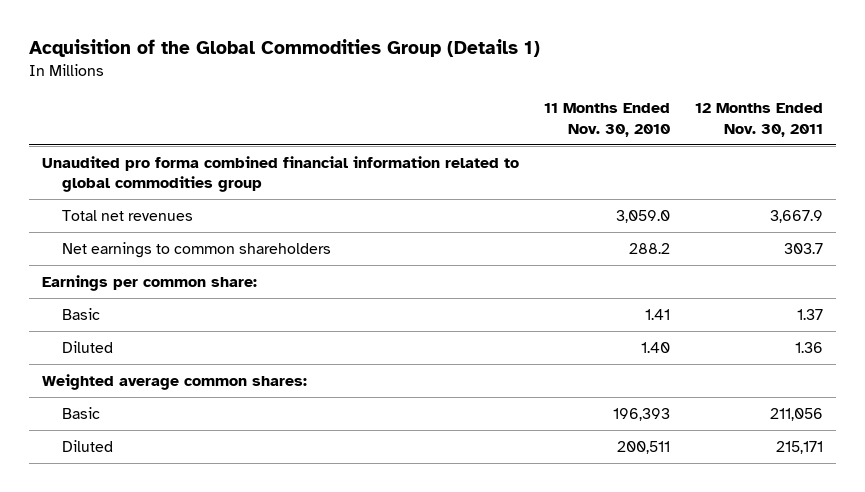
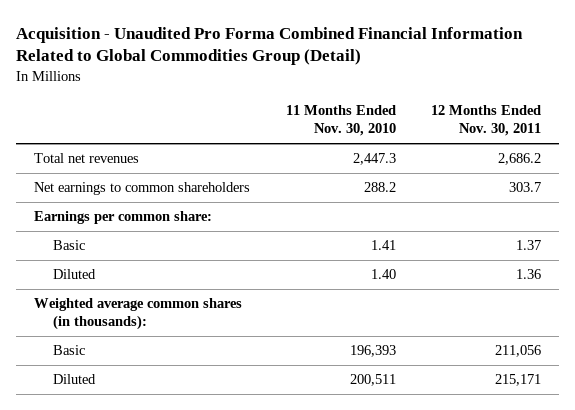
[29,39,541,58] Acquisition of the Global Commodities Group (Details 1) -> [15,26,523,66] Acquisition - Unaudited Pro Forma Combined Financial Information Related to Global Commodities Group (Detail)
[41,155,519,193] Unaudited pro forma combined financial information related to global commodities group -> none
[616,209,671,223] 3,059.0 -> [352,153,396,166] 2,447.3
[770,209,824,223] 3,667.9 -> [498,153,542,166] 2,686.2
[41,373,307,390] Weighted average common shares: -> [33,298,242,331] Weighted average common shares (in thousands):

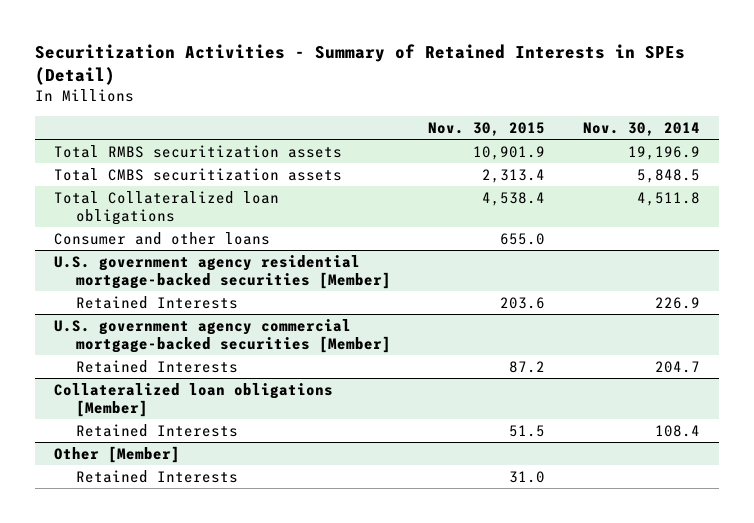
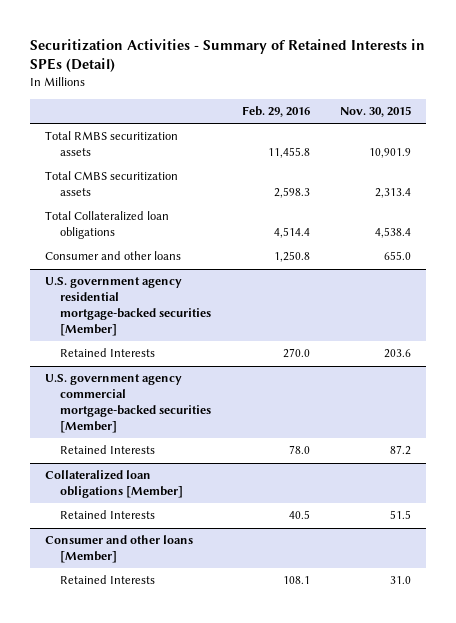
[583,121,701,136] Nov. 30, 2014 -> none
none -> [241,106,310,118] Feb. 29, 2016
[54,445,181,463] Other [Member] -> [45,535,194,564] Consumer and other loans [Member]

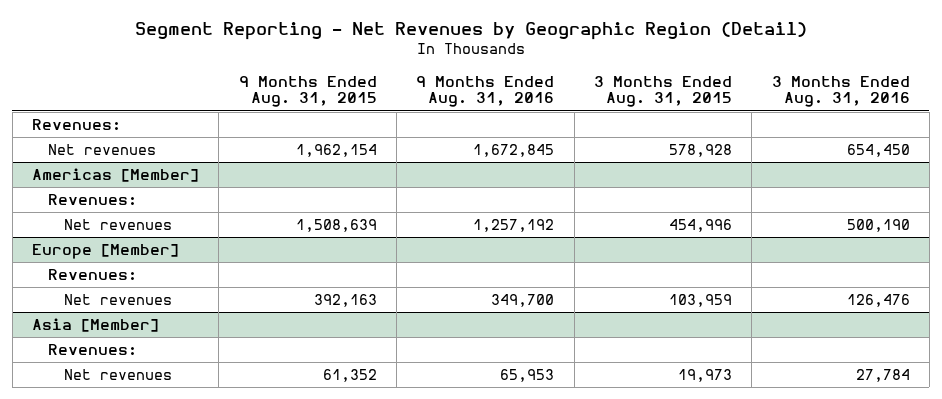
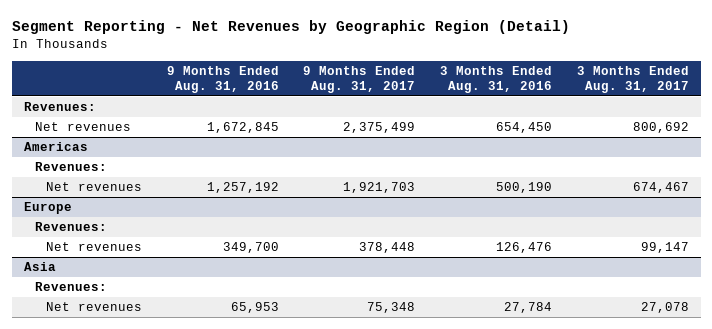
[238,75,377,108] 9 Months Ended Aug. 31, 2015 -> none
[594,75,733,108] 3 Months Ended Aug. 31, 2015 -> none
none -> [303,65,416,93] 9 Months Ended Aug. 31, 2017
none -> [576,65,689,93] 3 Months Ended Aug. 31, 2017
[32,168,200,183] Americas [Member] -> [23,142,88,152] Americas
[32,244,180,260] Europe [Member] -> [23,202,72,215] Europe
[32,318,160,333] Asia [Member] -> [23,262,56,272] Asia

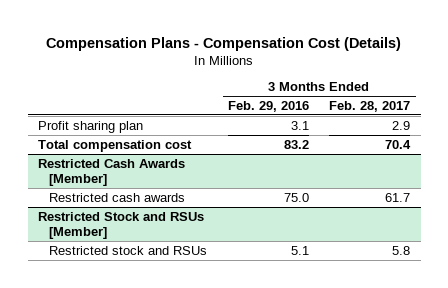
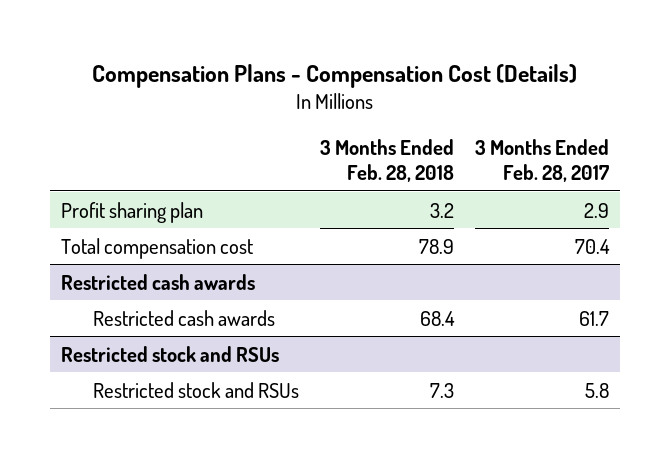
[227,100,309,112] Feb. 29, 2016 -> none
none -> [319,139,454,182] 3 Months Ended Feb. 28, 2018
[37,158,185,186] Restricted Cash Awards [Member] -> [60,273,255,290] Restricted cash awards
[37,211,204,239] Restricted Stock and RSUs [Member] -> [60,345,279,362] Restricted stock and RSUs

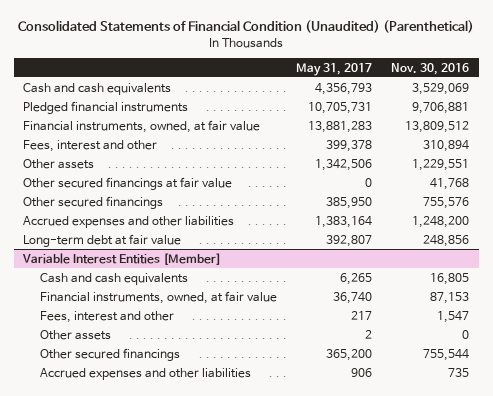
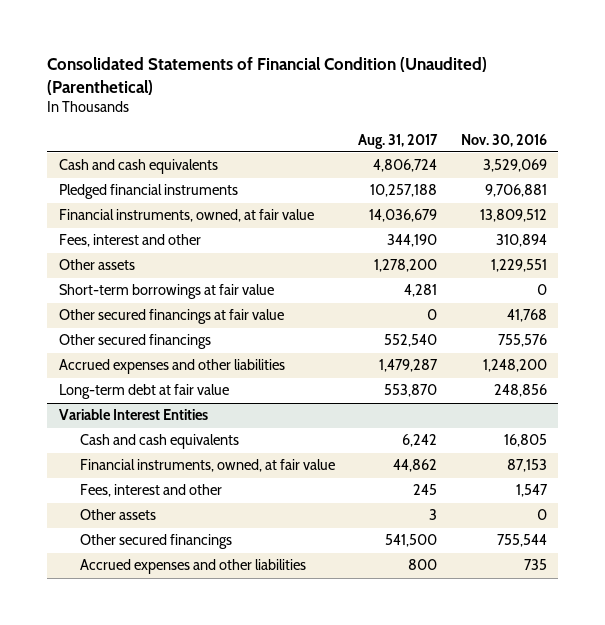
[296,62,373,76] May 31, 2017 -> none
none -> [358,133,439,149] Aug. 31, 2017
none -> [58,284,274,300] Short-term borrowings at fair value
[22,252,222,265] Variable Interest Entities [Member] -> [58,409,208,421] Variable Interest Entities

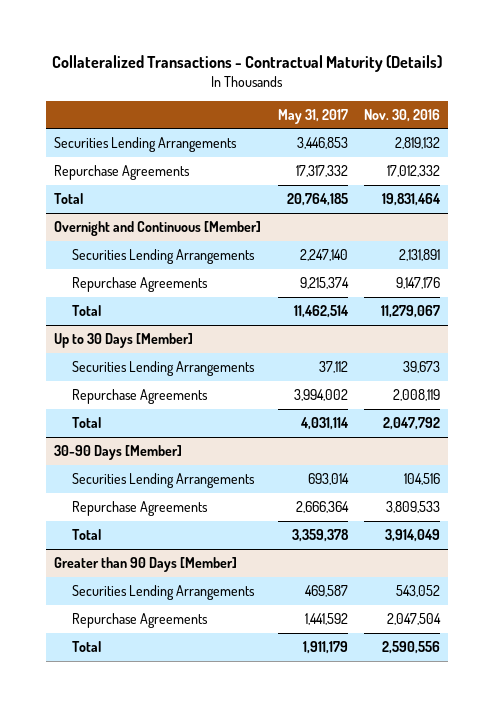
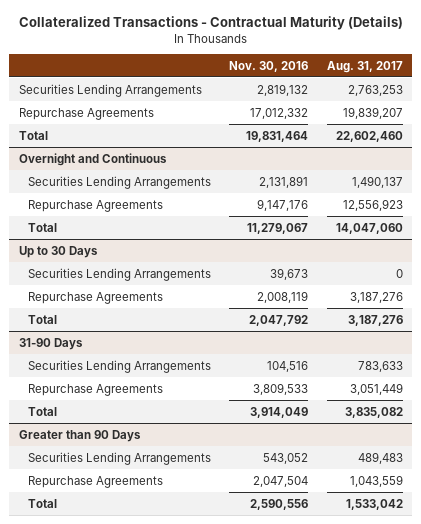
[277,108,348,124] May 31, 2017 -> none
none -> [326,60,403,73] Aug. 31, 2017
[54,220,262,236] Overnight and Continuous [Member] -> [18,152,167,166] Overnight and Continuous
[54,332,194,348] Up to 30 Days [Member] -> [18,245,98,258] Up to 30 Days
[54,444,183,460] 30-90 Days [Member] -> [18,337,83,350] 31-90 Days
[54,556,238,572] Greater than 90 Days [Member] -> [18,429,141,442] Greater than 90 Days

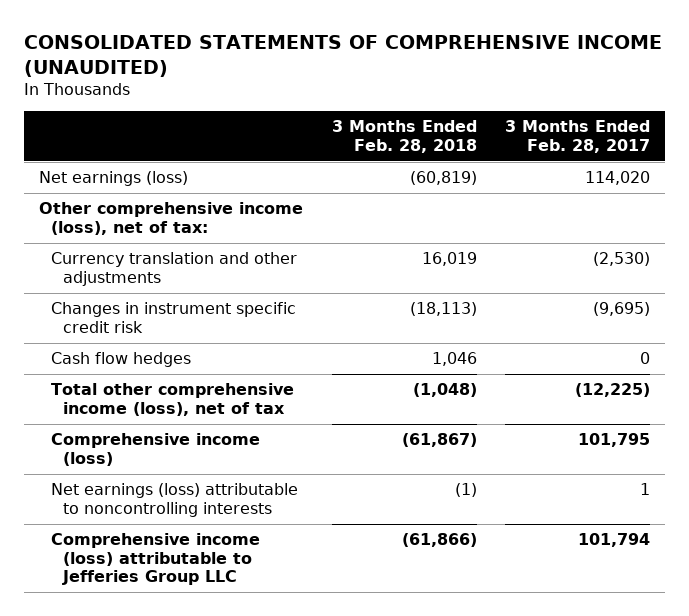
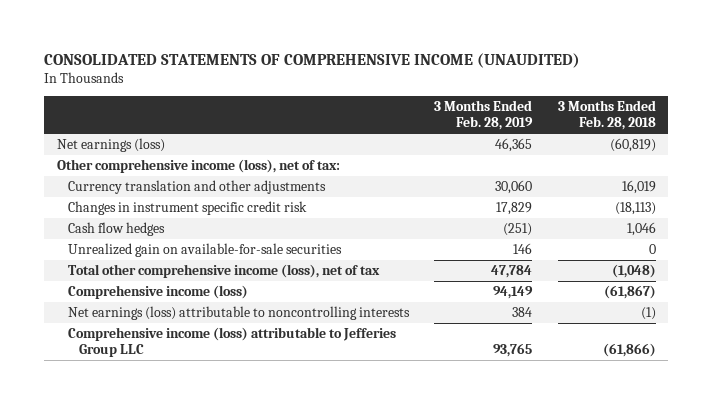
[505,120,651,153] 3 Months Ended Feb. 28, 2017 -> none
none -> [434,100,534,131] 3 Months Ended Feb. 28, 2019
none -> [68,243,343,258] Unrealized gain on available-for-sale securities

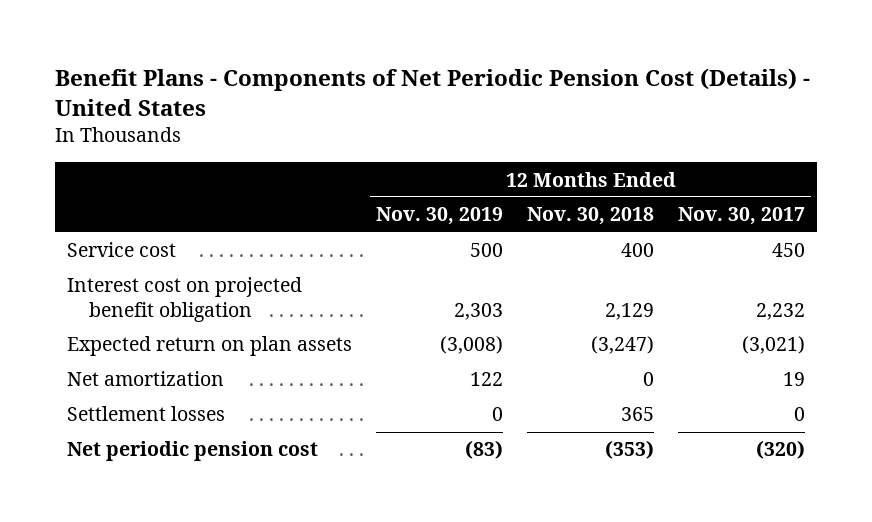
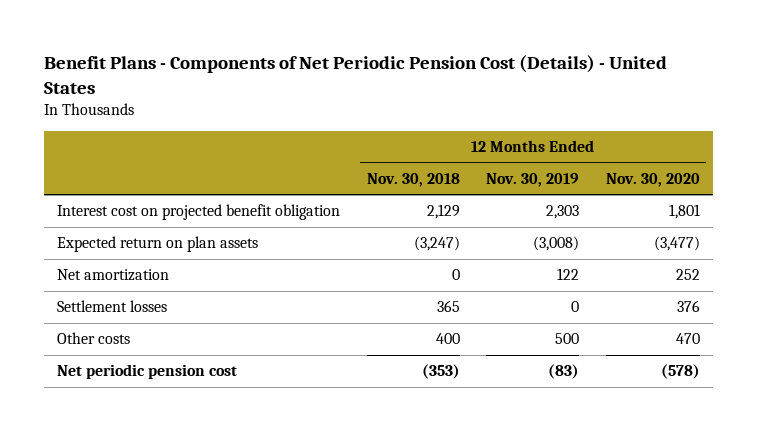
[677,207,805,226] Nov. 30, 2017 -> none
none -> [605,172,700,187] Nov. 30, 2020
[67,242,177,258] Service cost -> none
none -> [57,332,131,345] Other costs

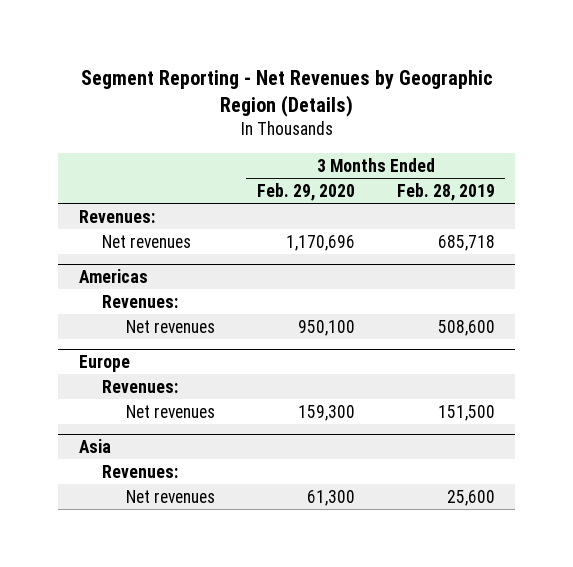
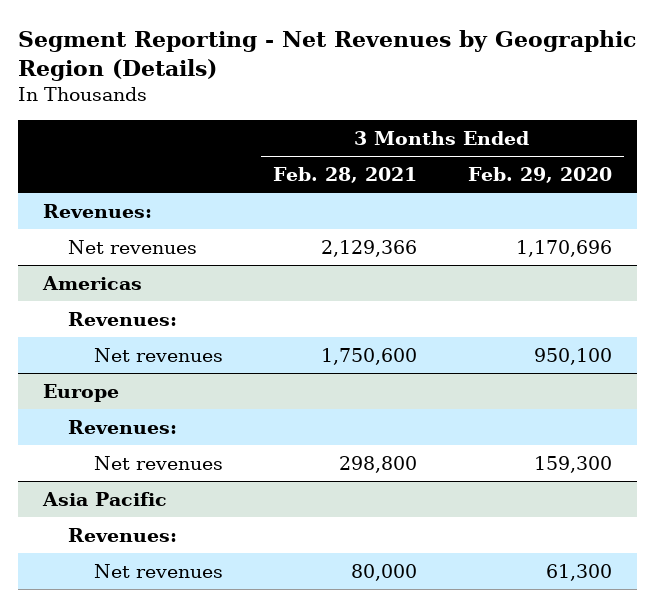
[396,182,495,201] Feb. 28, 2019 -> none
none -> [273,166,418,183] Feb. 28, 2021
[78,438,111,453] Asia -> [42,491,168,506] Asia Pacific

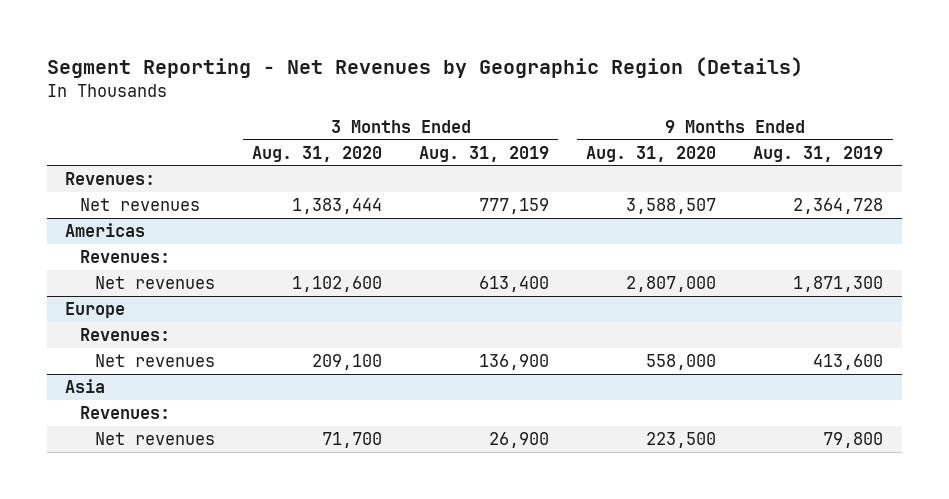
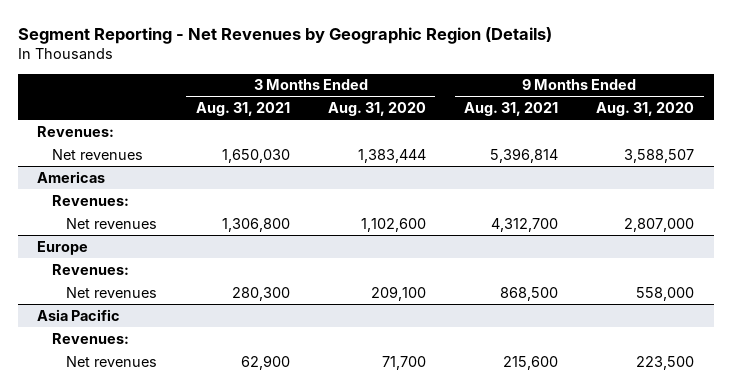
[419,145,550,162] Aug. 31, 2019 -> none
[753,145,884,162] Aug. 31, 2019 -> none
none -> [195,102,290,117] Aug. 31, 2021
none -> [464,102,559,117] Aug. 31, 2021
[65,379,106,394] Asia -> [36,308,120,321] Asia Pacific

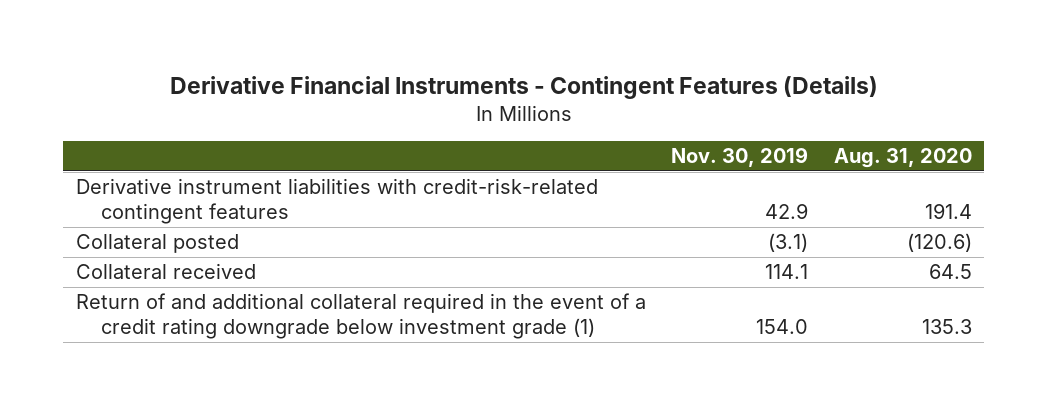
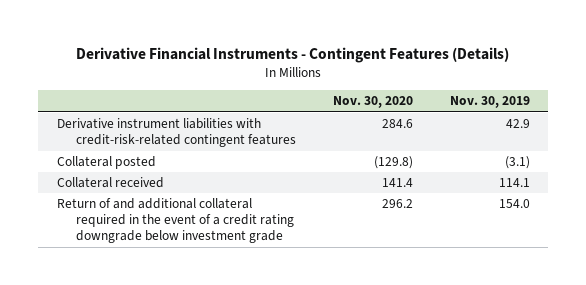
[833,147,972,168] Aug. 31, 2020 -> none
none -> [332,96,413,109] Nov. 30, 2020
[75,293,646,339] Return of and additional collateral required in the event of a credit rating downgrade below investment grade (1) -> [56,198,295,244] Return of and additional collateral required in the event of a credit rating downgrade below investment grade

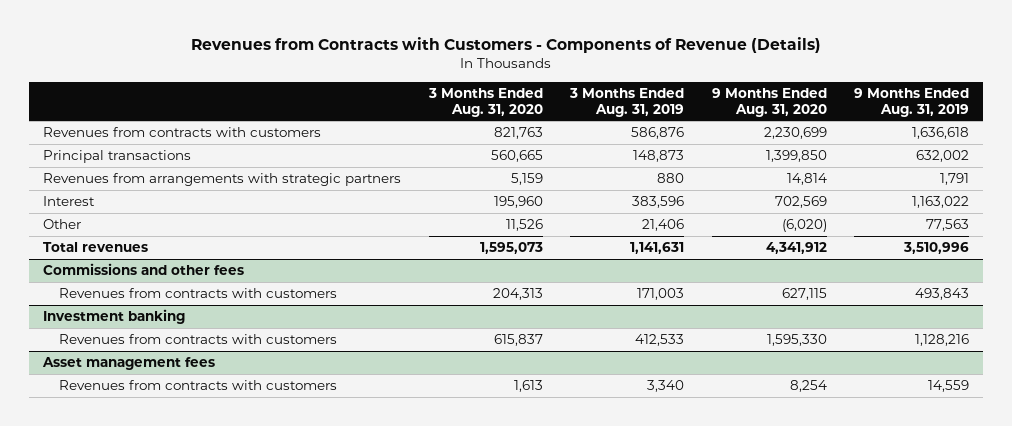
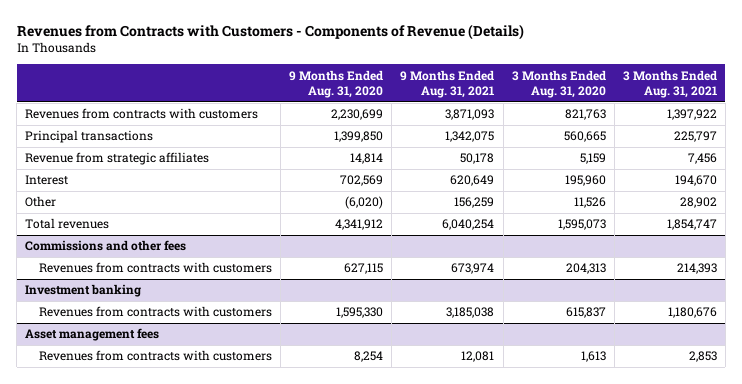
[569,87,685,117] 3 Months Ended Aug. 31, 2019 -> none
[854,87,970,117] 9 Months Ended Aug. 31, 2019 -> none
none -> [400,69,495,98] 9 Months Ended Aug. 31, 2021
none -> [622,69,717,98] 3 Months Ended Aug. 31, 2021
[42,173,401,187] Revenues from arrangements with strategic partners -> [25,152,210,166] Revenue from strategic affiliates

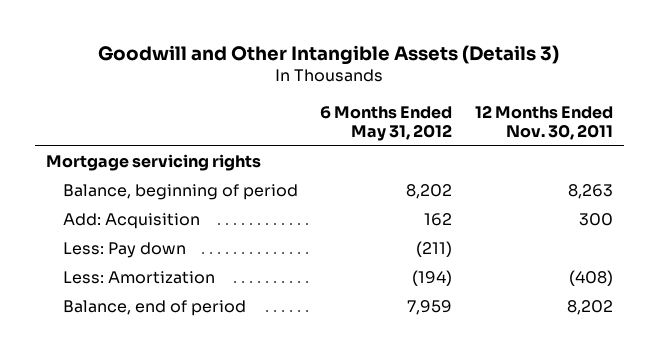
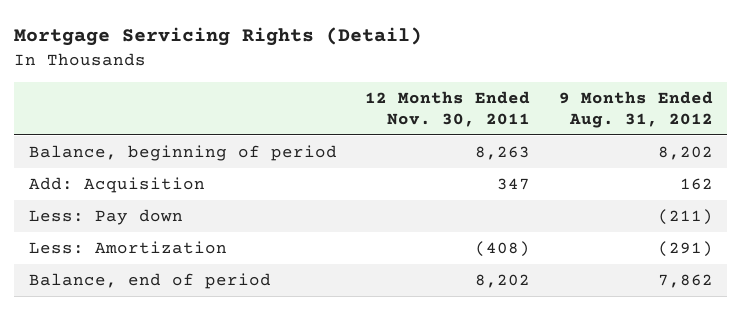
[98,44,560,65] Goodwill and Other Intangible Assets (Details 3) -> [14,27,423,47] Mortgage Servicing Rights (Detail)
[320,105,453,141] 6 Months Ended May 31, 2012 -> none
none -> [558,90,713,128] 9 Months Ended Aug. 31, 2012
[46,153,262,171] Mortgage servicing rights -> none
[578,212,613,226] 300 -> [497,178,531,191] 347

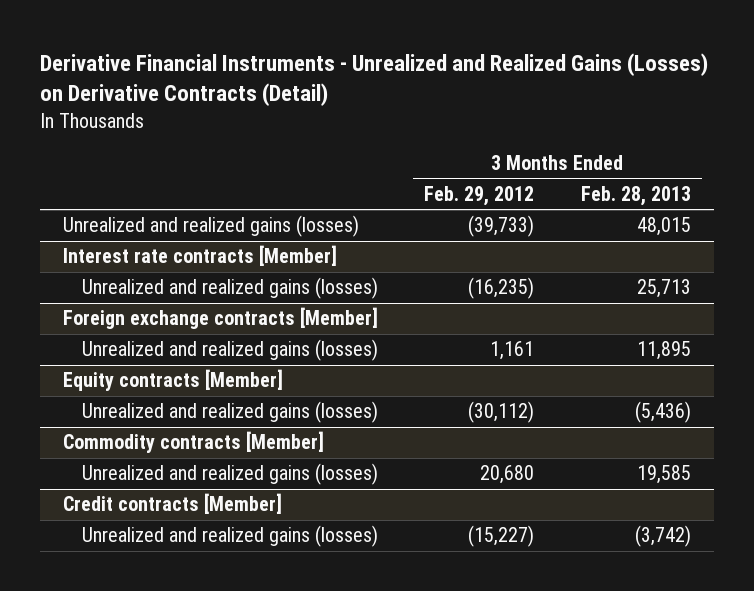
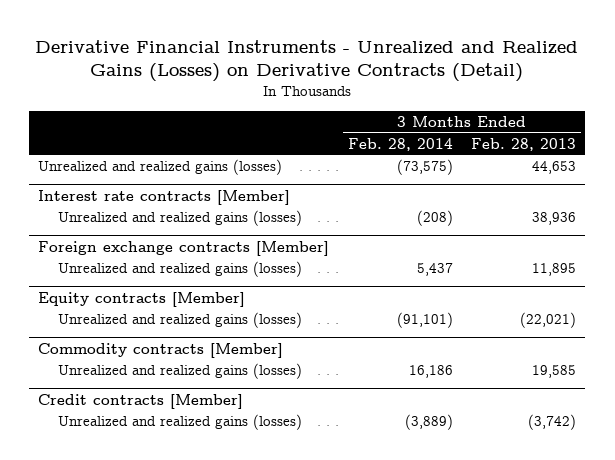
[424,185,535,206] Feb. 29, 2012 -> none
none -> [347,137,453,151] Feb. 28, 2014
[636,217,691,237] 48,015 -> [532,160,577,174] 44,653
[636,279,691,299] 25,713 -> [532,211,577,225] 38,936
[634,401,691,424] (5,436) -> [520,311,577,328] (22,021)

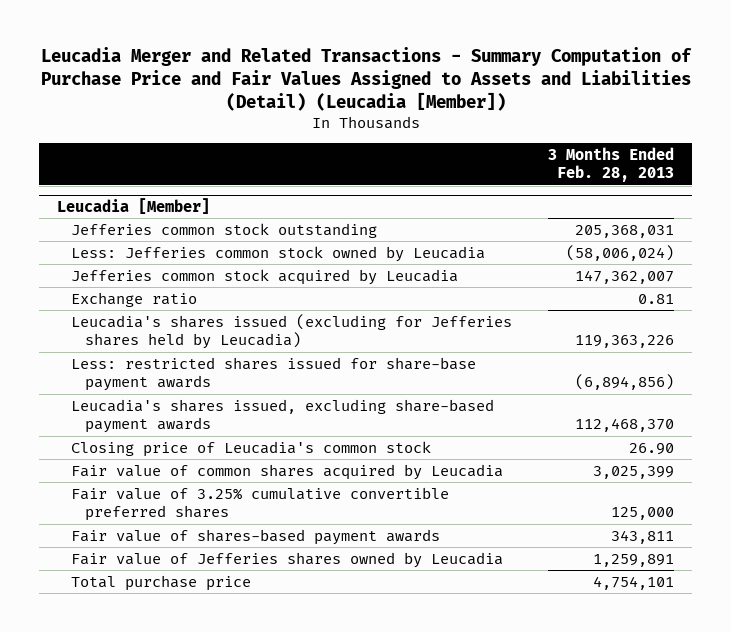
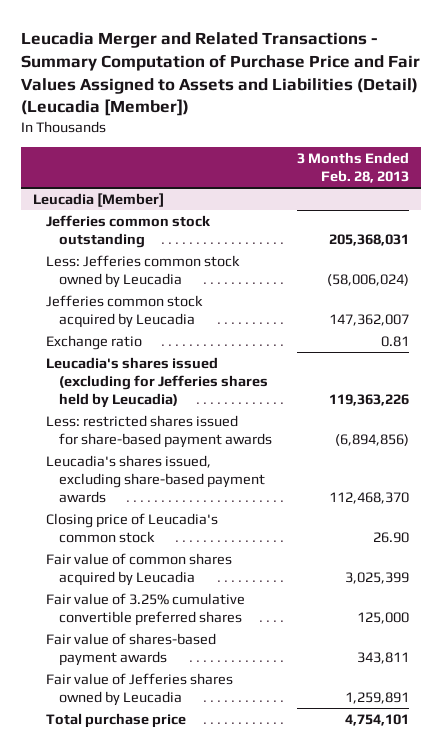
[70,356,476,392] Less: restricted shares issued for share-base payment awards -> [46,414,273,448] Less: restricted shares issued for share-based payment awards

